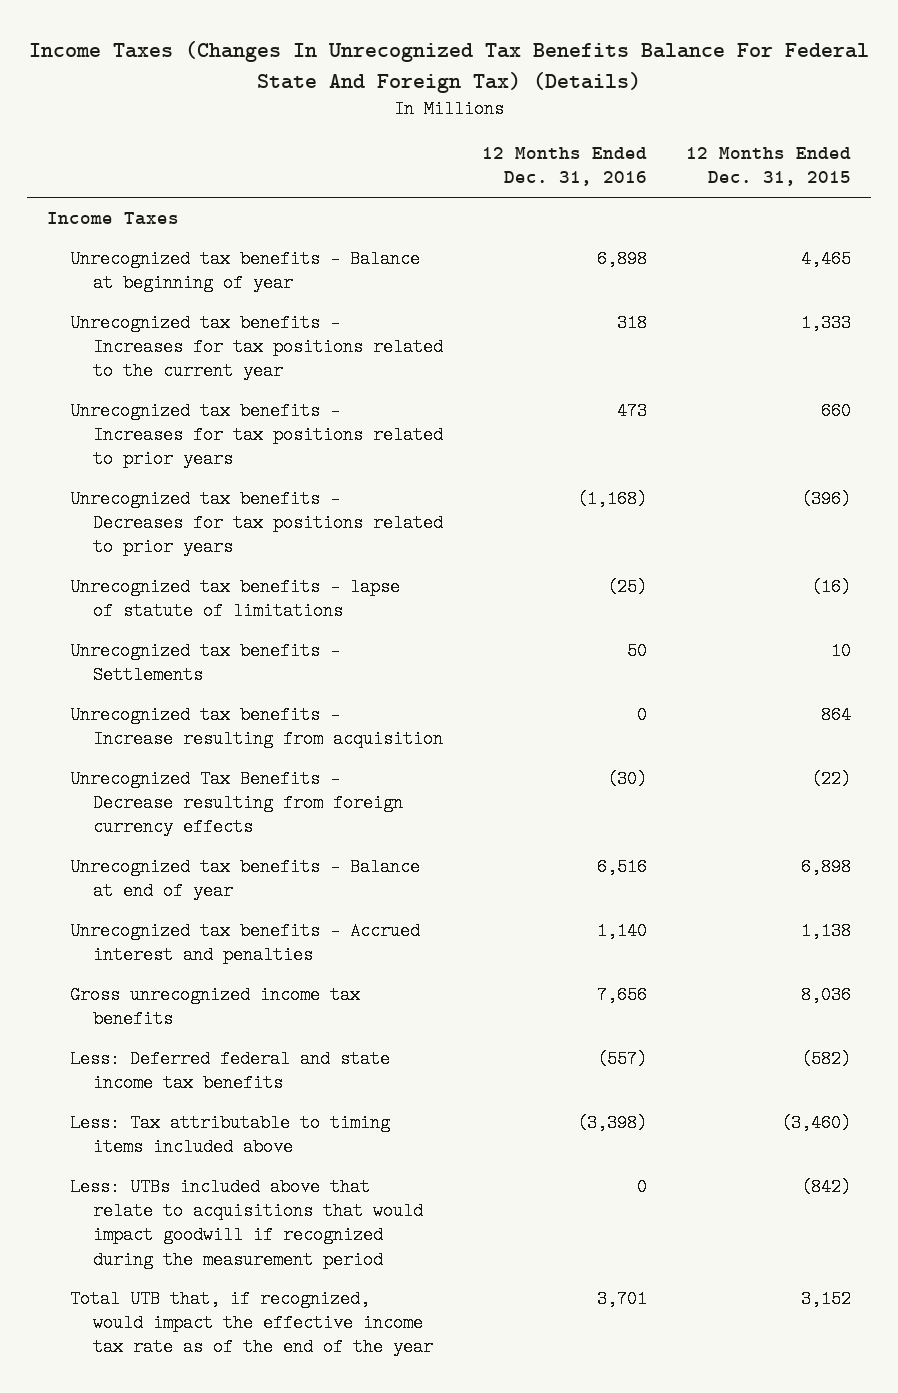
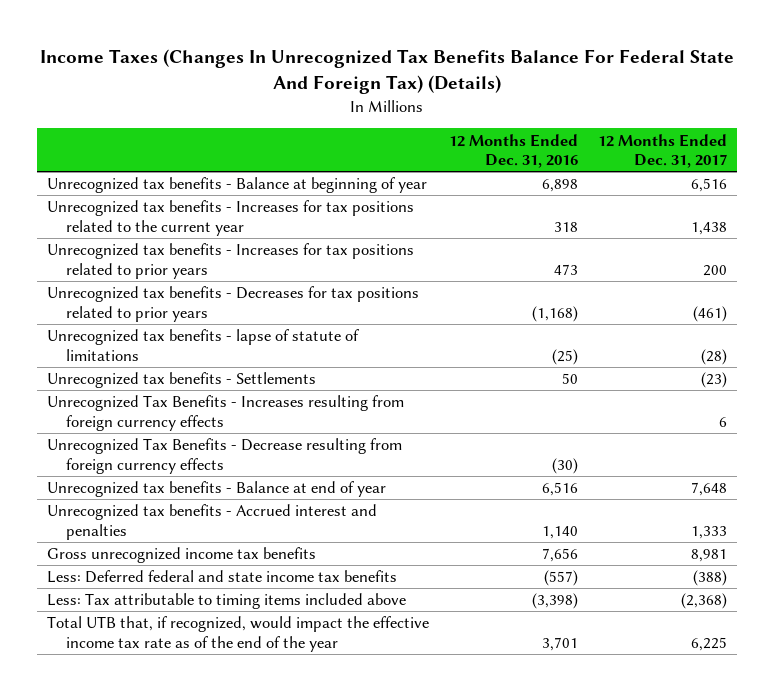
[685,146,851,187] 12 Months Ended Dec. 31, 2015 -> none
none -> [598,133,728,168] 12 Months Ended Dec. 31, 2017
[46,211,179,225] Income Taxes -> none
[69,705,443,749] Unrecognized tax benefits - Increase resulting from acquisition -> none
none -> [47,395,405,431] Unrecognized Tax Benefits - Increases resulting from foreign currency effects
[69,1177,423,1269] Less: UTBs included above that relate to acquisitions that would impact goodwill if recognized during the measurement period -> none

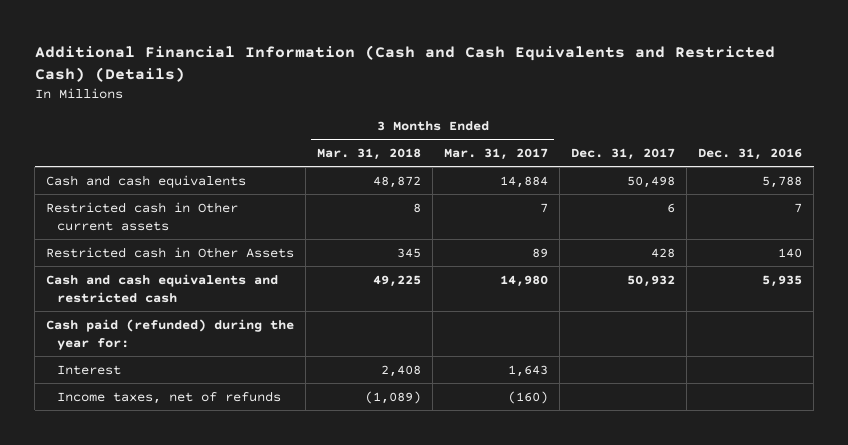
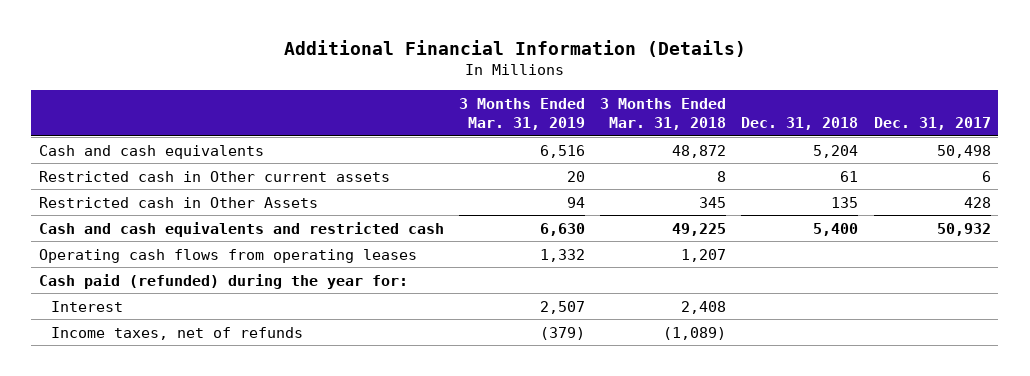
[34,44,775,82] Additional Financial Information (Cash and Cash Equivalents and Restricted Cash) (Details) -> [283,39,746,57] Additional Financial Information (Details)
[444,147,549,160] Mar. 31, 2017 -> none
[698,147,803,160] Dec. 31, 2016 -> none
none -> [459,97,586,131] 3 Months Ended Mar. 31, 2019
none -> [741,117,859,131] Dec. 31, 2018
none -> [38,248,417,263] Operating cash flows from operating leases

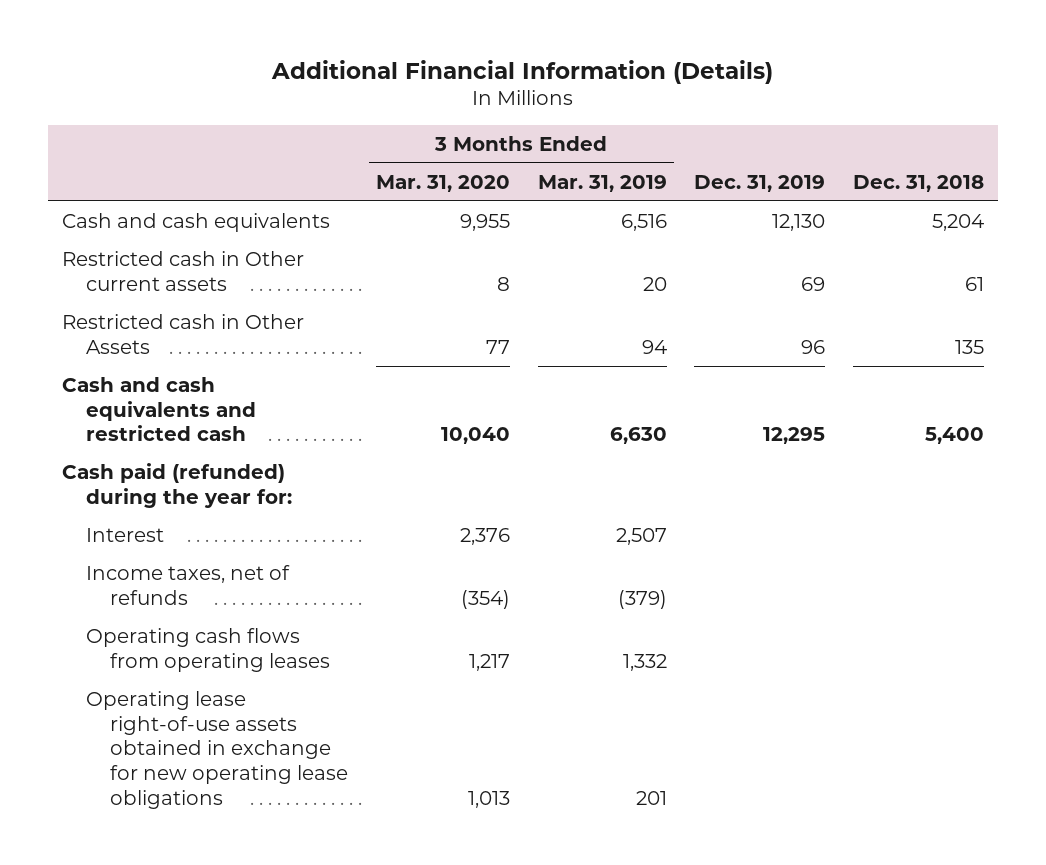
[600,97,727,131] 3 Months Ended Mar. 31, 2018 -> none
[873,117,991,131] Dec. 31, 2017 -> none
none -> [376,174,511,192] Mar. 31, 2020
none -> [694,174,826,192] Dec. 31, 2019
[38,248,417,263] Operating cash flows from operating leases -> [86,627,331,672] Operating cash flows from operating leases
none -> [86,690,349,809] Operating lease right-of-use assets obtained in exchange for new operating lease obligations

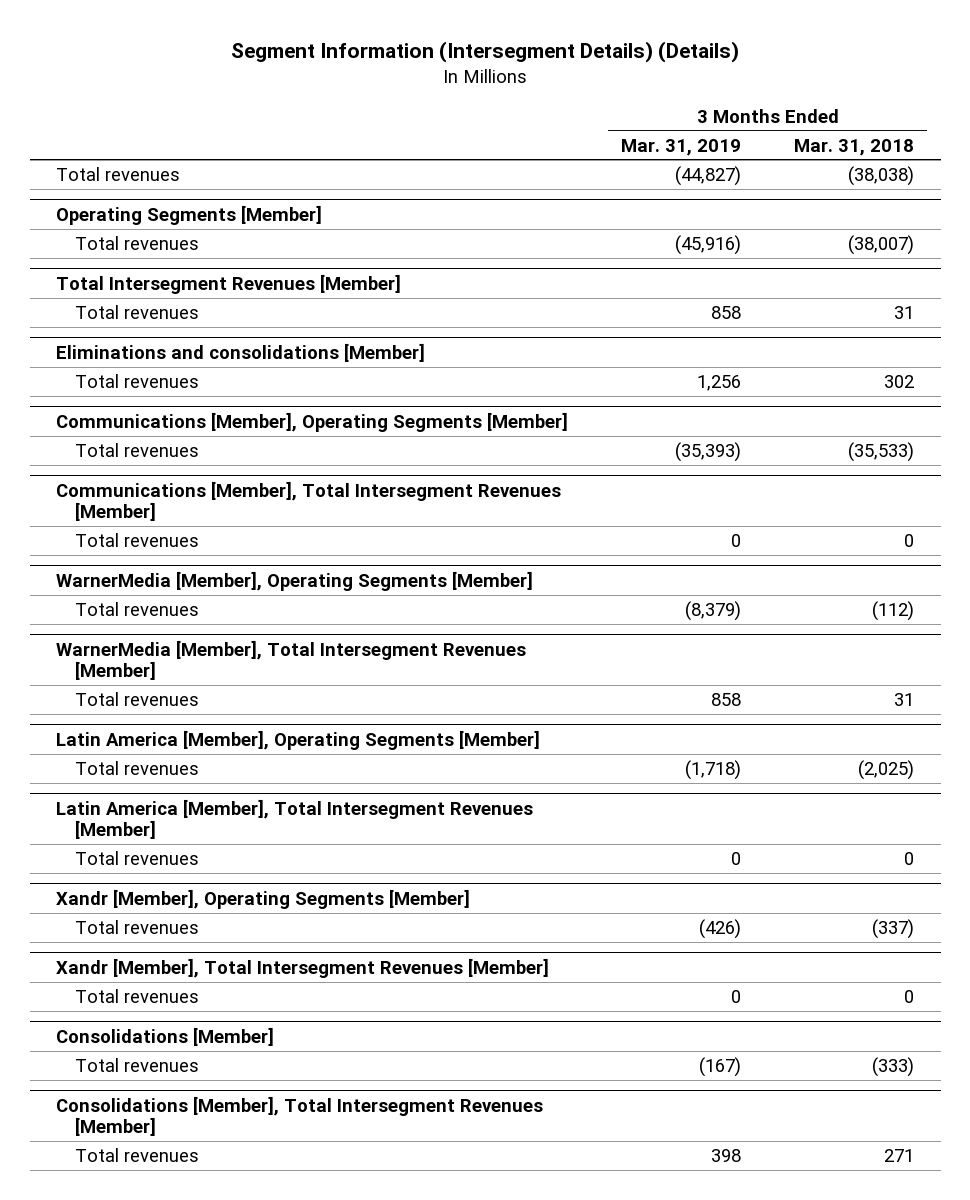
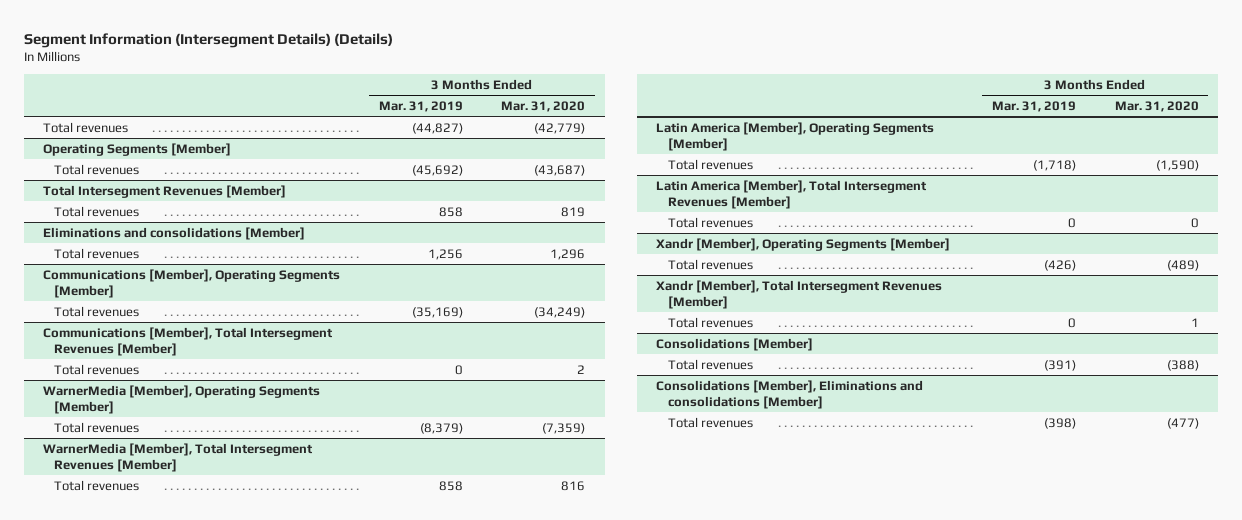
[794,138,915,156] Mar. 31, 2018 -> none
none -> [501,101,586,113] Mar. 31, 2020
[675,234,742,255] (45,916) -> [411,164,463,176] (45,692)
[675,441,742,462] (35,393) -> [411,306,463,318] (35,169)
[56,1095,544,1137] Consolidations [Member], Total Intersegment Revenues [Member] -> none
[699,1056,742,1077] (167) -> [1044,359,1077,371] (391)
none -> [656,379,924,410] Consolidations [Member], Eliminations and consolidations [Member]
[711,1148,742,1162] 398 -> [1044,417,1077,429] (398)

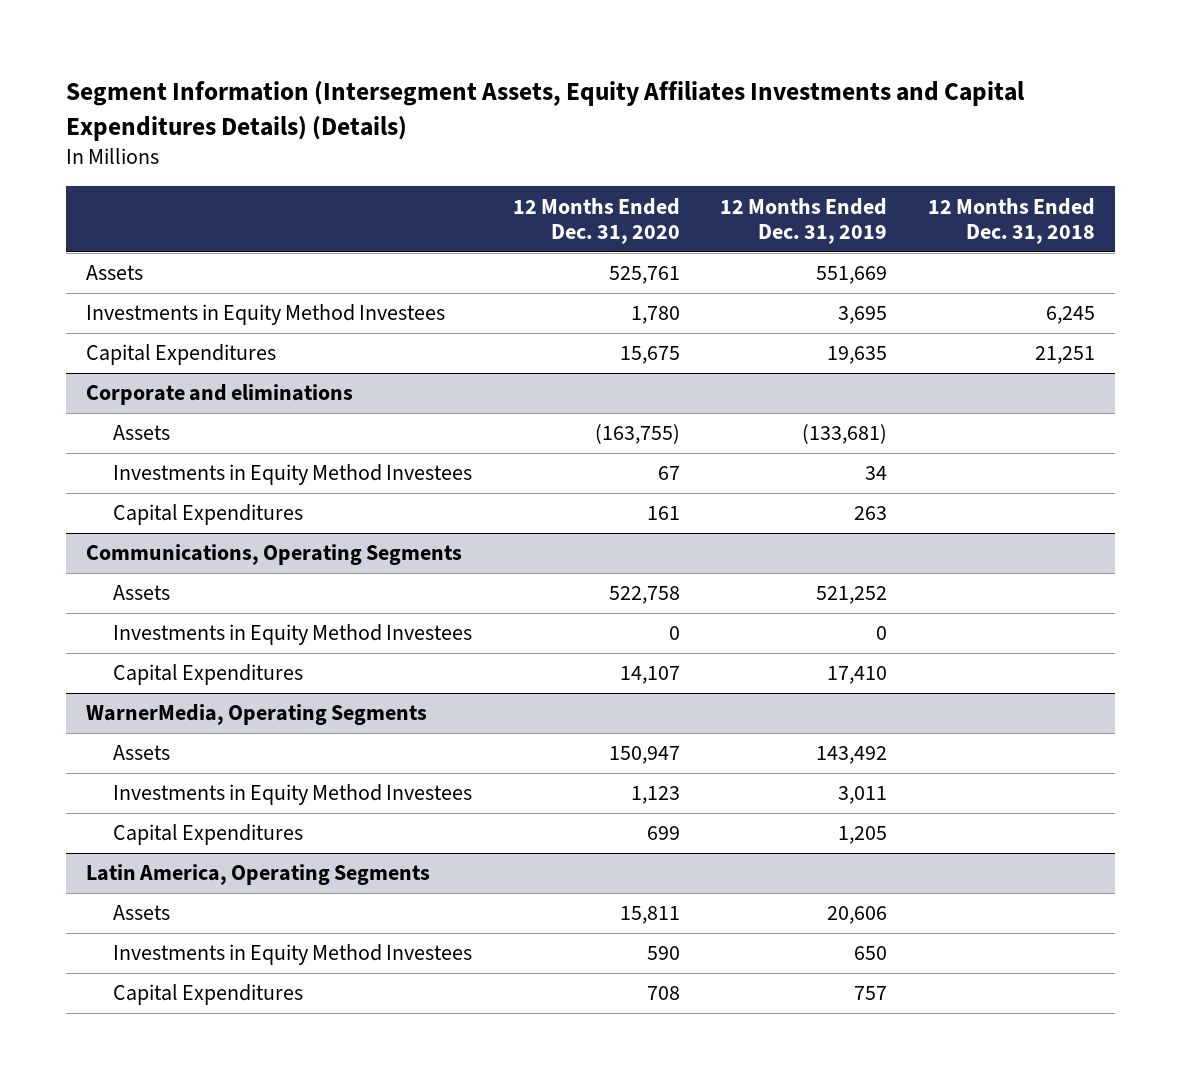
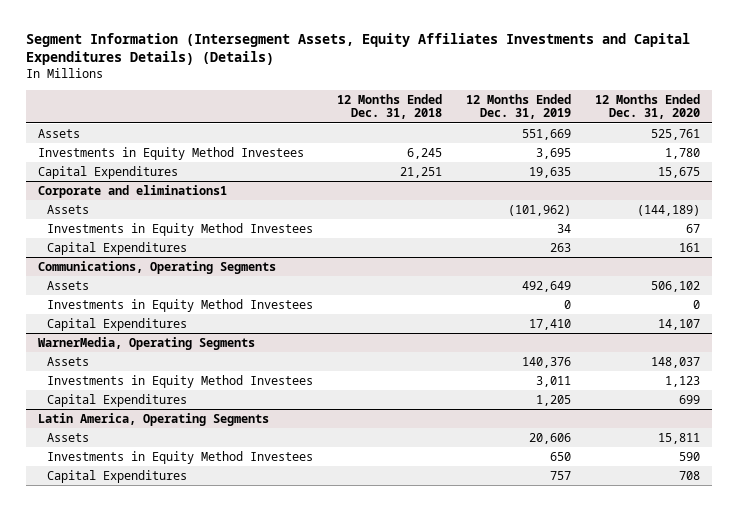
[86,384,354,406] Corporate and eliminations -> [37,184,227,198] Corporate and eliminations1
[594,424,680,445] (163,755) -> [636,204,700,216] (144,189)
[802,424,888,445] (133,681) -> [507,204,571,216] (101,962)
[608,586,680,605] 522,758 -> [650,280,700,292] 506,102
[816,586,888,605] 521,252 -> [521,280,571,292] 492,649
[608,746,680,765] 150,947 -> [650,356,700,368] 148,037
[816,746,888,765] 143,492 -> [521,356,571,368] 140,376

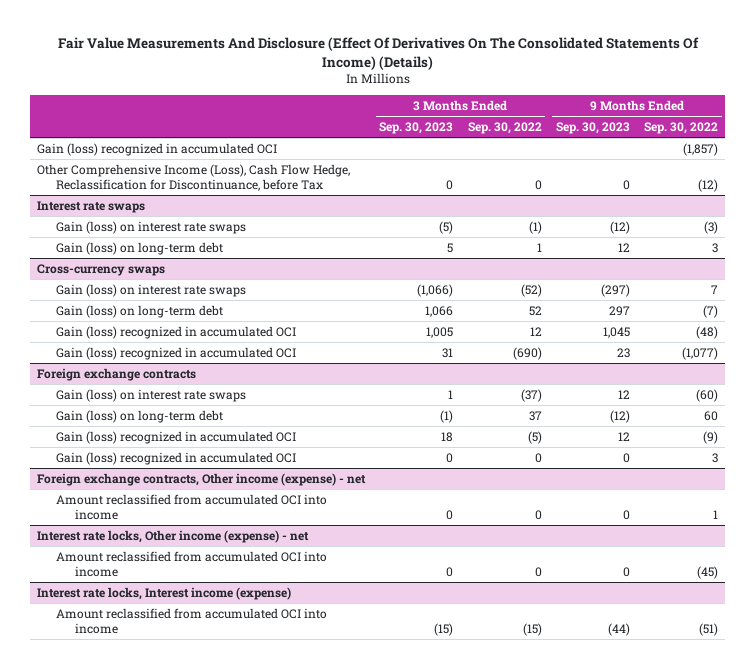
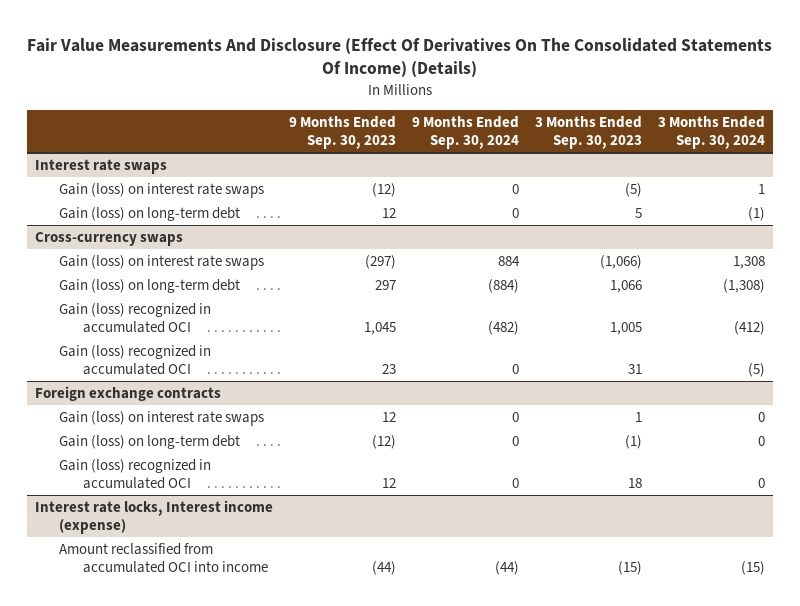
[467,122,542,135] Sep. 30, 2022 -> none
[644,122,719,135] Sep. 30, 2022 -> none
none -> [412,116,520,150] 9 Months Ended Sep. 30, 2024
none -> [658,116,766,150] 3 Months Ended Sep. 30, 2024
[36,142,277,156] Gain (loss) recognized in accumulated OCI -> none
[36,163,350,191] Other Comprehensive Income (Loss), Cash Flow Hedge, Reclassification for Discontinuance, before Tax -> none
[55,451,296,465] Gain (loss) recognized in accumulated OCI -> none
[36,472,366,486] Foreign exchange contracts, Other income (expense) - net -> none
[55,493,327,520] Amount reclassified from accumulated OCI into income -> none
[36,529,309,543] Interest rate locks, Other income (expense) - net -> none
[55,550,327,577] Amount reclassified from accumulated OCI into income -> none

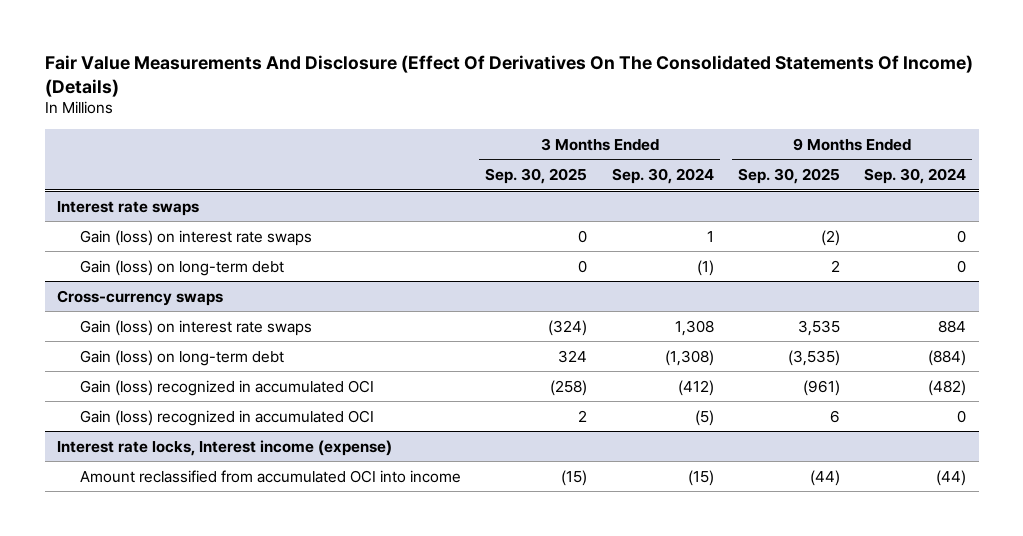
[289,116,397,150] 9 Months Ended Sep. 30, 2023 -> none
[535,116,643,150] 3 Months Ended Sep. 30, 2023 -> none
none -> [485,168,588,185] Sep. 30, 2025
none -> [738,168,841,185] Sep. 30, 2025
[35,386,222,402] Foreign exchange contracts -> none
[59,411,265,427] Gain (loss) on interest rate swaps -> none
[59,435,241,450] Gain (loss) on long-term debt -> none
[59,459,212,490] Gain (loss) recognized in accumulated OCI -> none

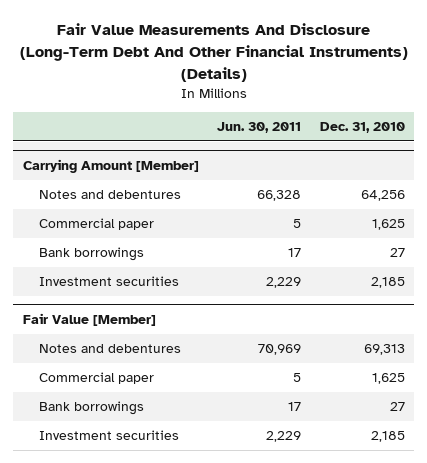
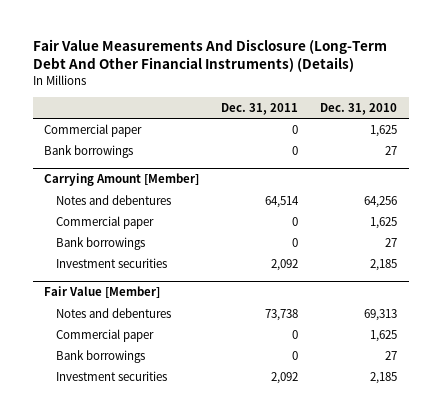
[217,122,302,134] Jun. 30, 2011 -> none
none -> [221,102,299,115] Dec. 31, 2011
none -> [43,124,142,138] Commercial paper
none -> [43,145,133,159] Bank borrowings

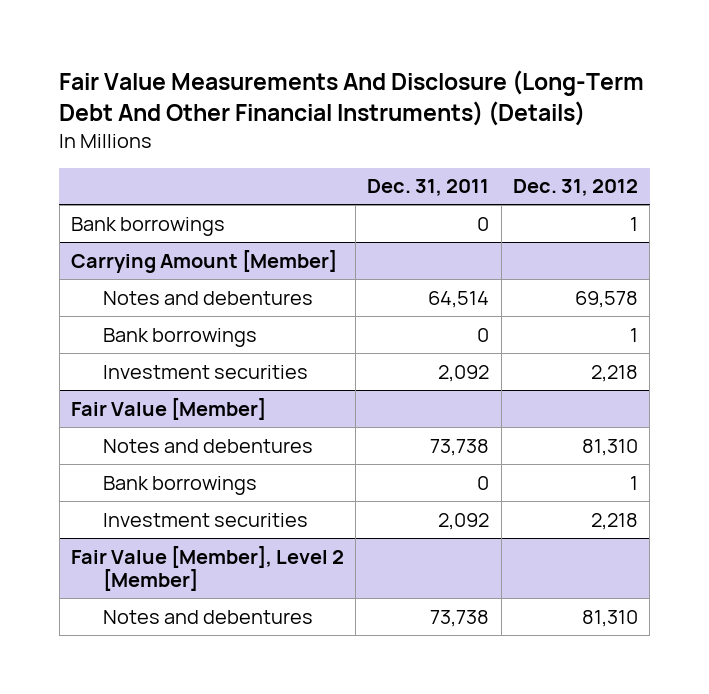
[320,102,398,115] Dec. 31, 2010 -> none
none -> [512,179,638,197] Dec. 31, 2012
[43,124,142,138] Commercial paper -> none
[56,216,155,230] Commercial paper -> none
[56,329,155,343] Commercial paper -> none
none -> [70,545,344,591] Fair Value [Member], Level 2 [Member]
none -> [102,609,313,624] Notes and debentures

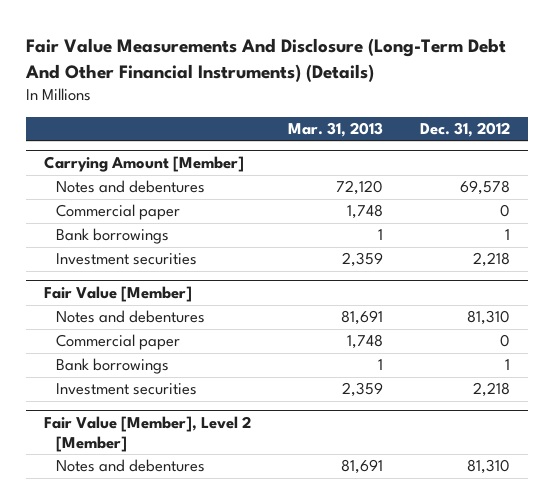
[367,179,490,197] Dec. 31, 2011 -> none
none -> [287,122,383,138] Mar. 31, 2013
[70,216,225,236] Bank borrowings -> none
none -> [56,204,181,221] Commercial paper
none -> [56,334,181,351] Commercial paper

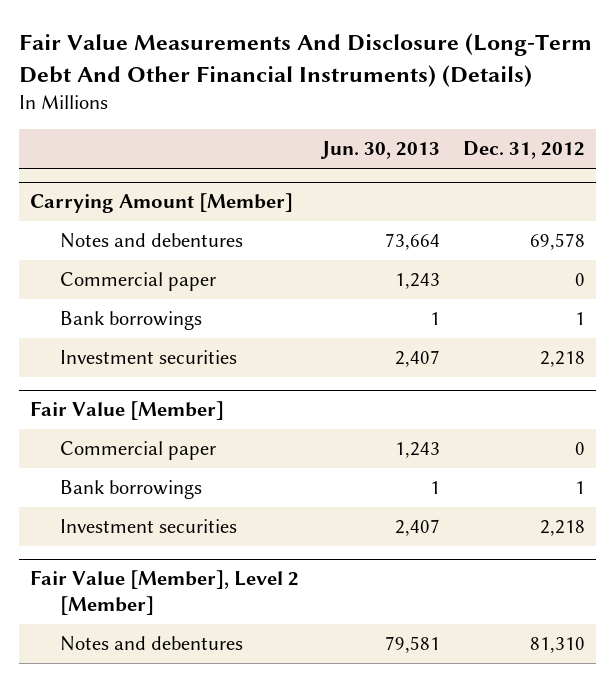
[287,122,383,138] Mar. 31, 2013 -> none
none -> [319,141,440,160] Jun. 30, 2013
[56,310,206,324] Notes and debentures -> none

